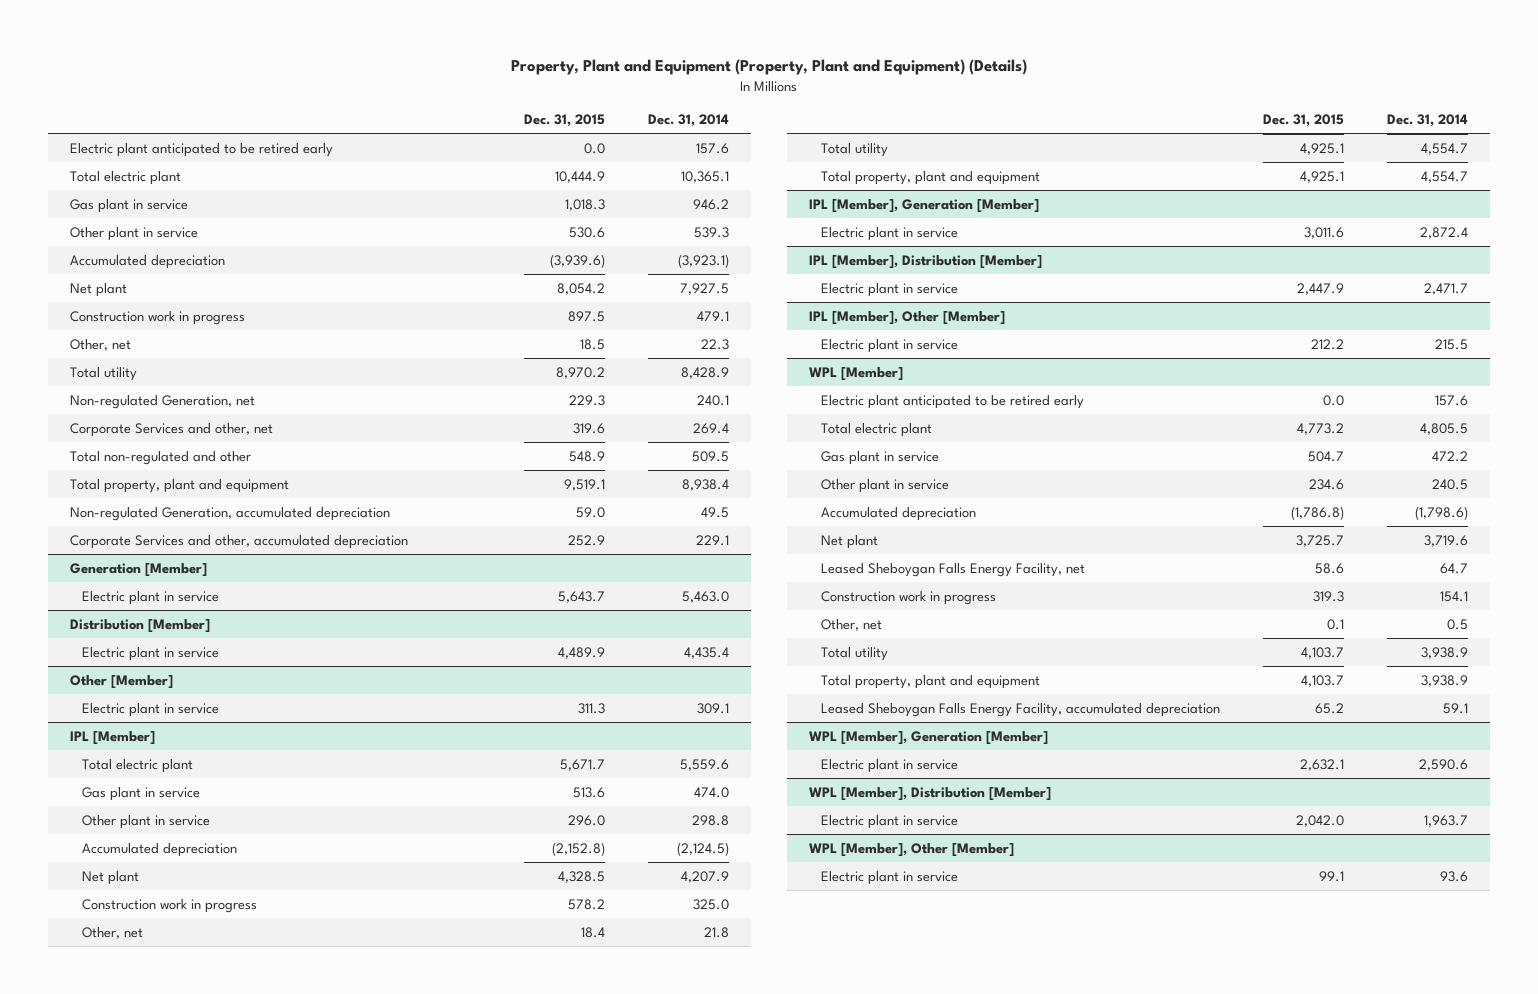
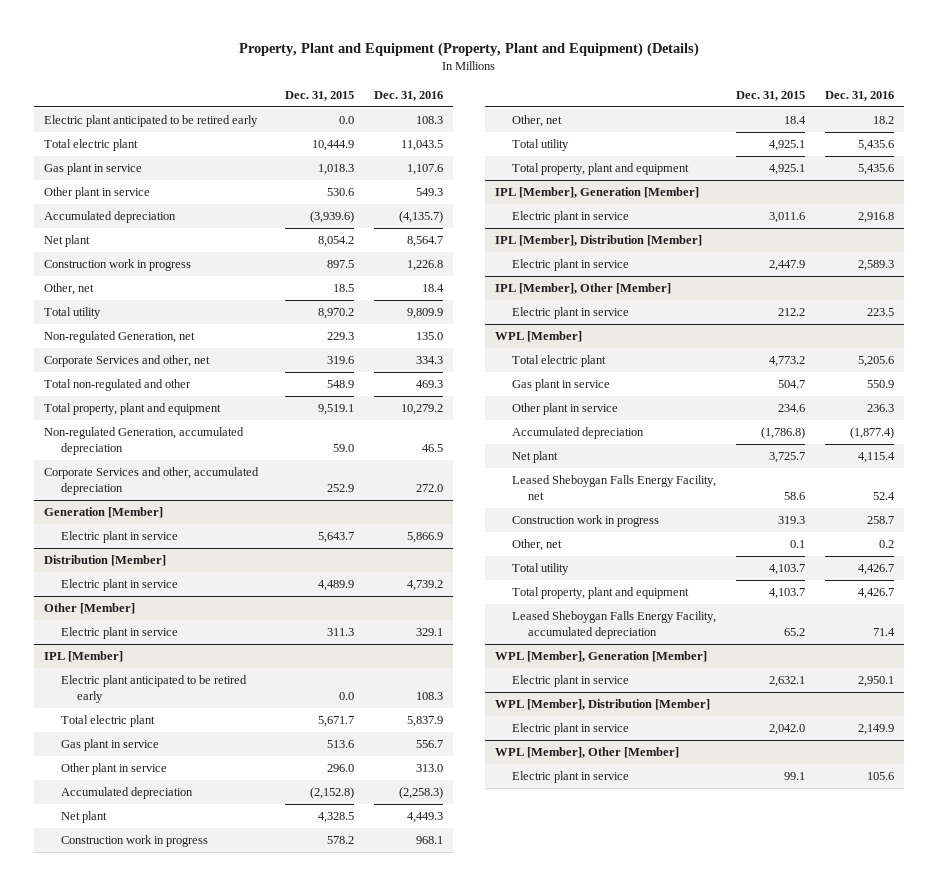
[648,113,730,127] Dec. 31, 2014 -> none
none -> [374,90,444,101] Dec. 31, 2016
none -> [60,675,247,704] Electric plant anticipated to be retired early
[820,394,1084,409] Electric plant anticipated to be retired early -> none

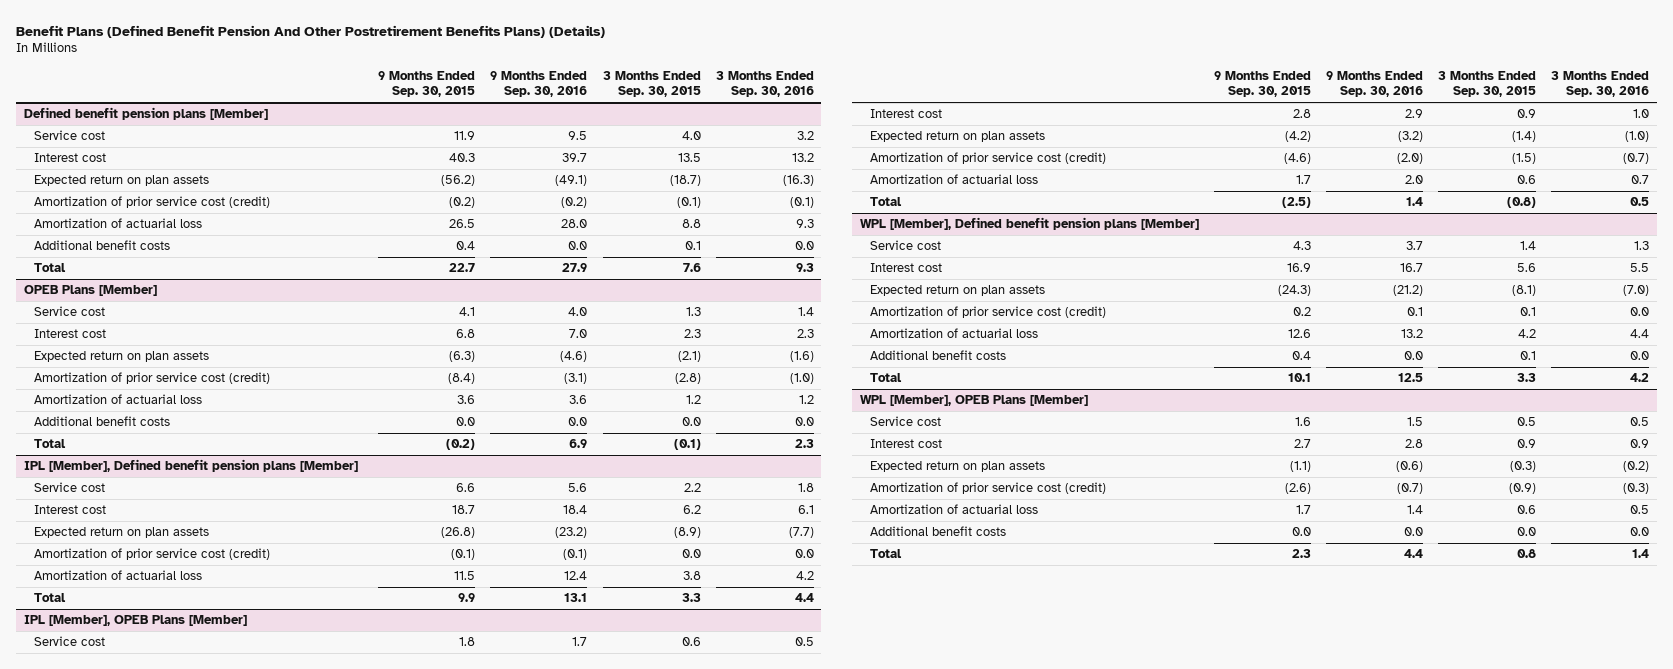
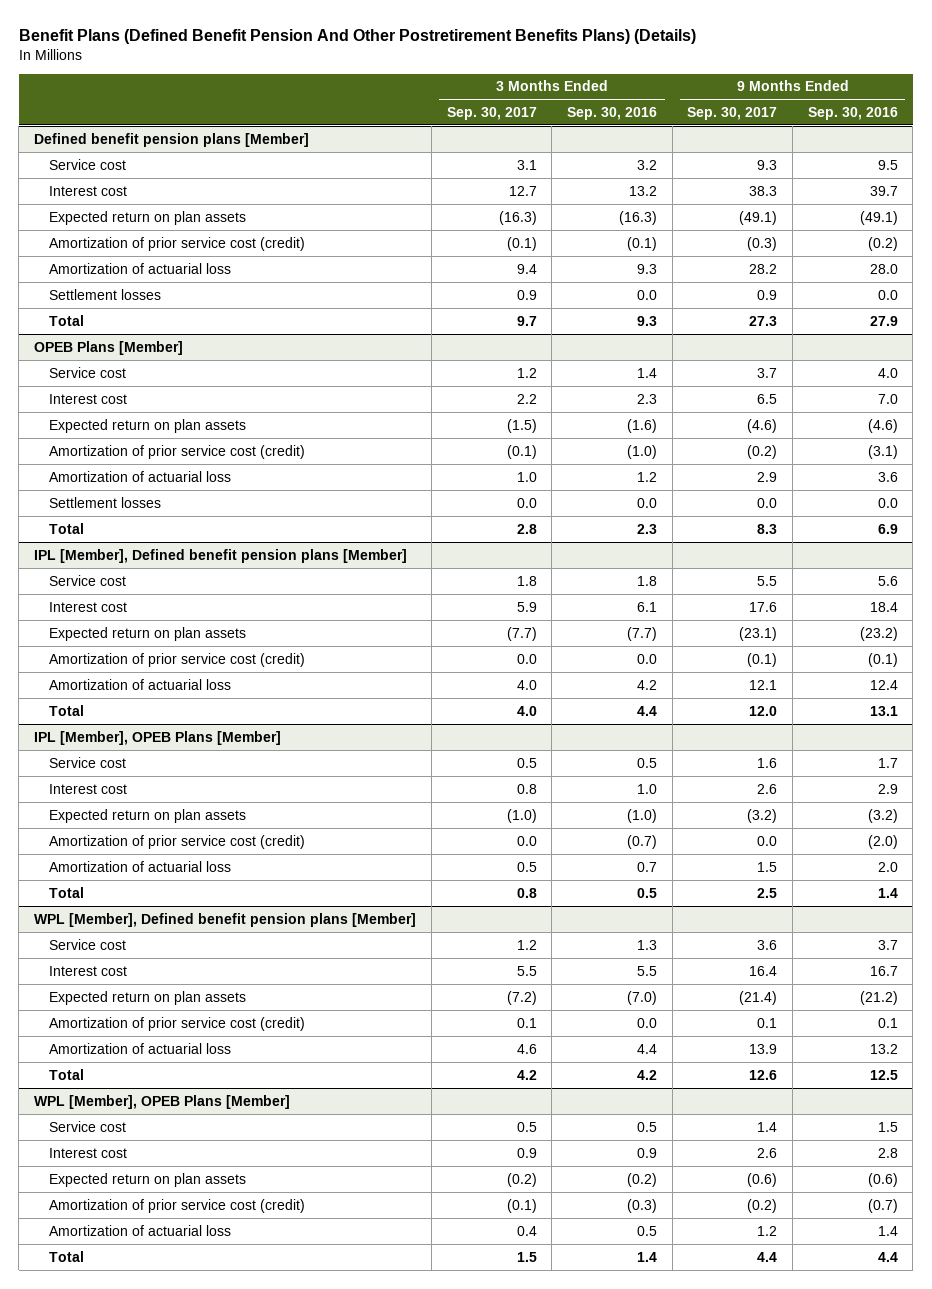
[378,70,476,98] 9 Months Ended Sep. 30, 2015 -> none
[602,70,701,98] 3 Months Ended Sep. 30, 2015 -> none
none -> [446,106,537,120] Sep. 30, 2017
none -> [687,106,778,120] Sep. 30, 2017
[34,240,171,251] Additional benefit costs -> none
none -> [48,288,161,300] Settlement losses
[34,416,171,427] Additional benefit costs -> none
none -> [48,496,161,508] Settlement losses
[869,350,1006,361] Additional benefit costs -> none
[869,526,1006,537] Additional benefit costs -> none

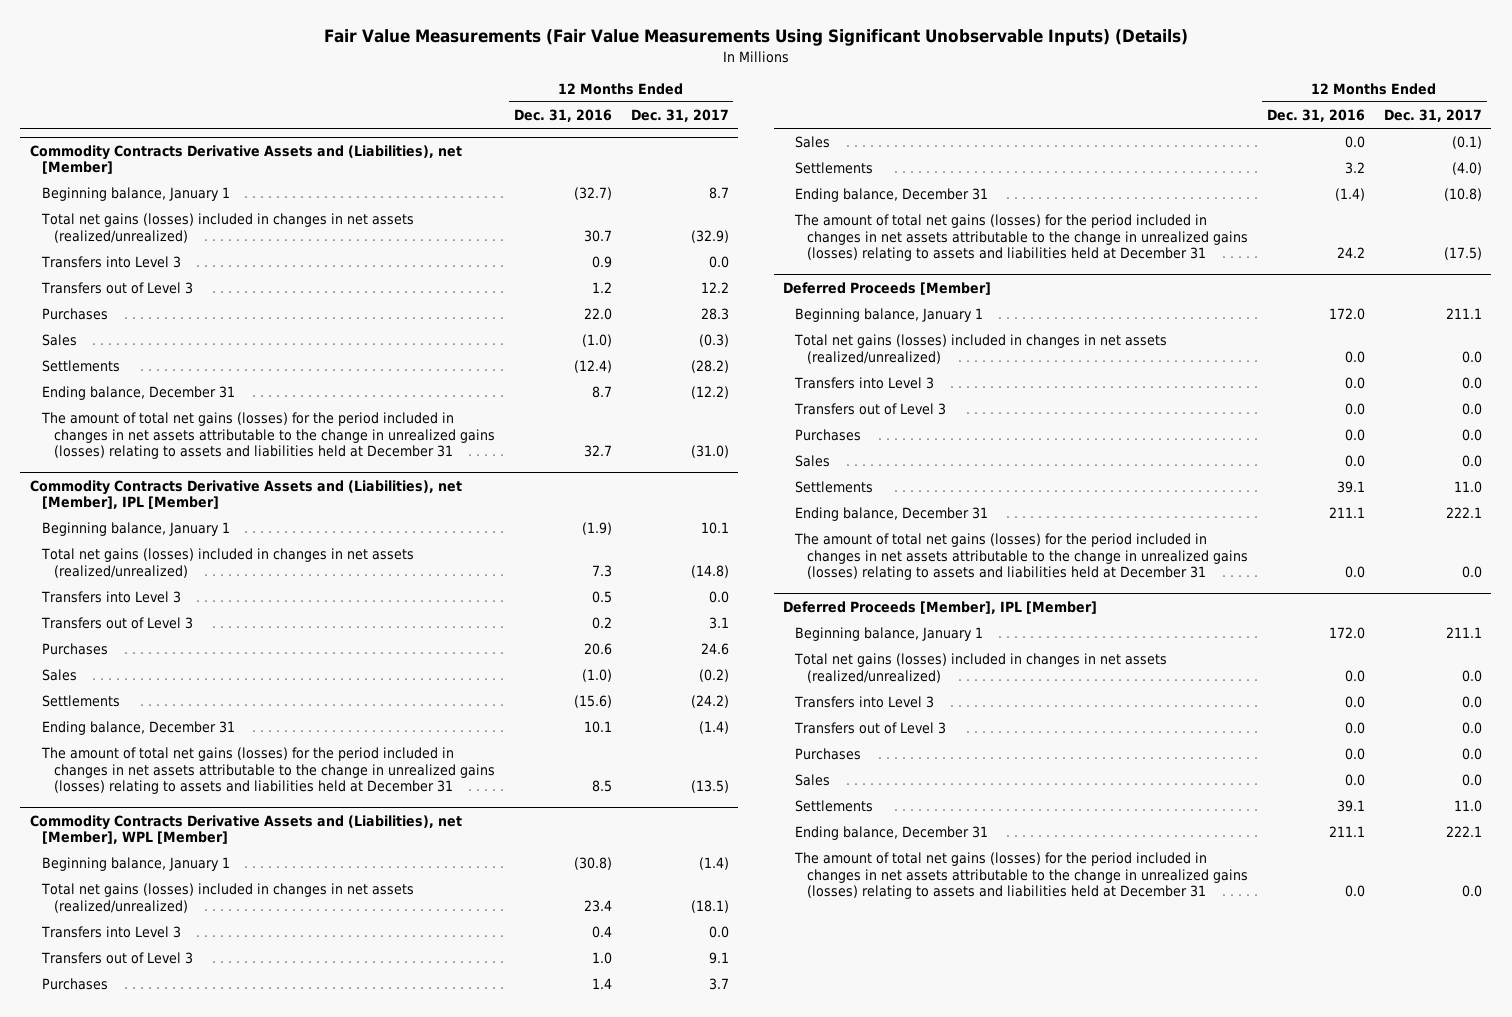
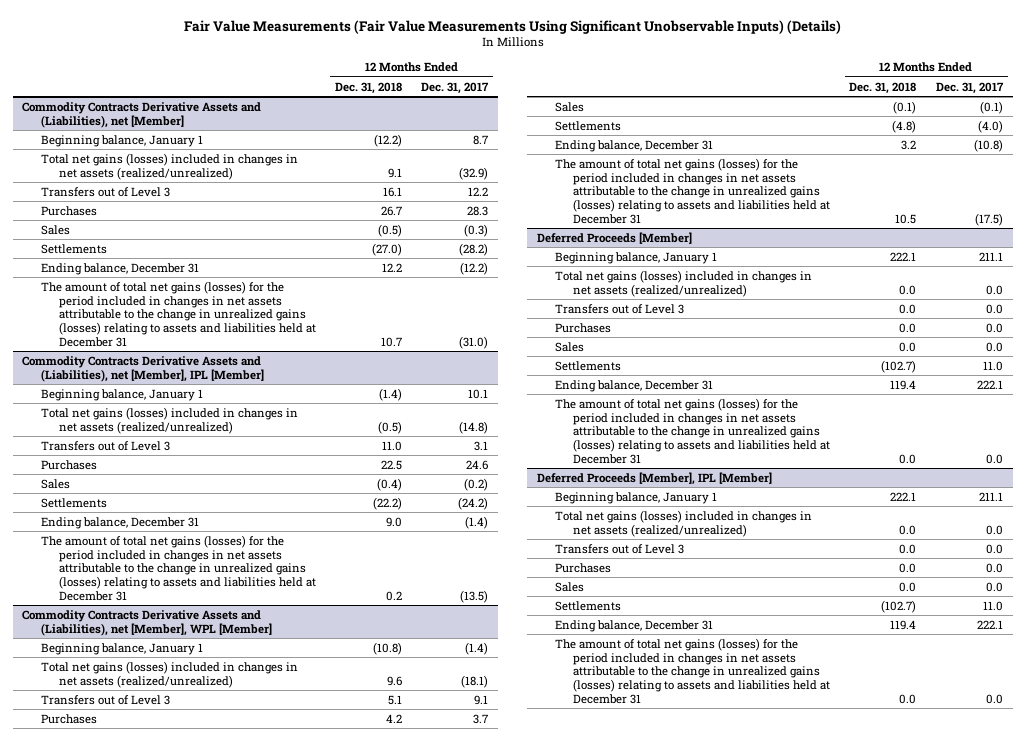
[513,109,612,123] Dec. 31, 2016 -> none
none -> [335,81,403,94] Dec. 31, 2018
[40,256,181,269] Transfers into Level 3 -> none
[40,591,181,604] Transfers into Level 3 -> none
[40,926,181,939] Transfers into Level 3 -> none
[794,377,935,390] Transfers into Level 3 -> none
[794,696,935,709] Transfers into Level 3 -> none

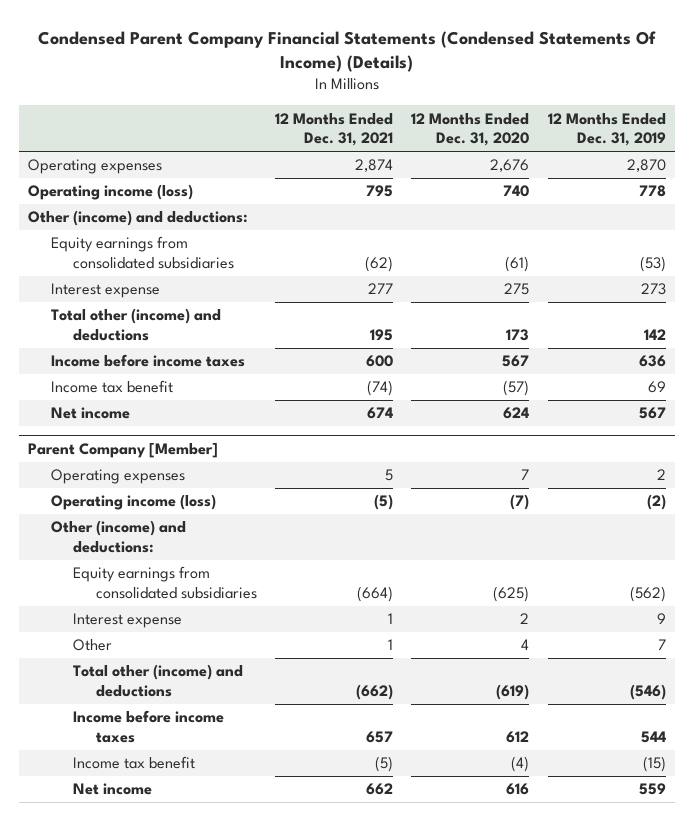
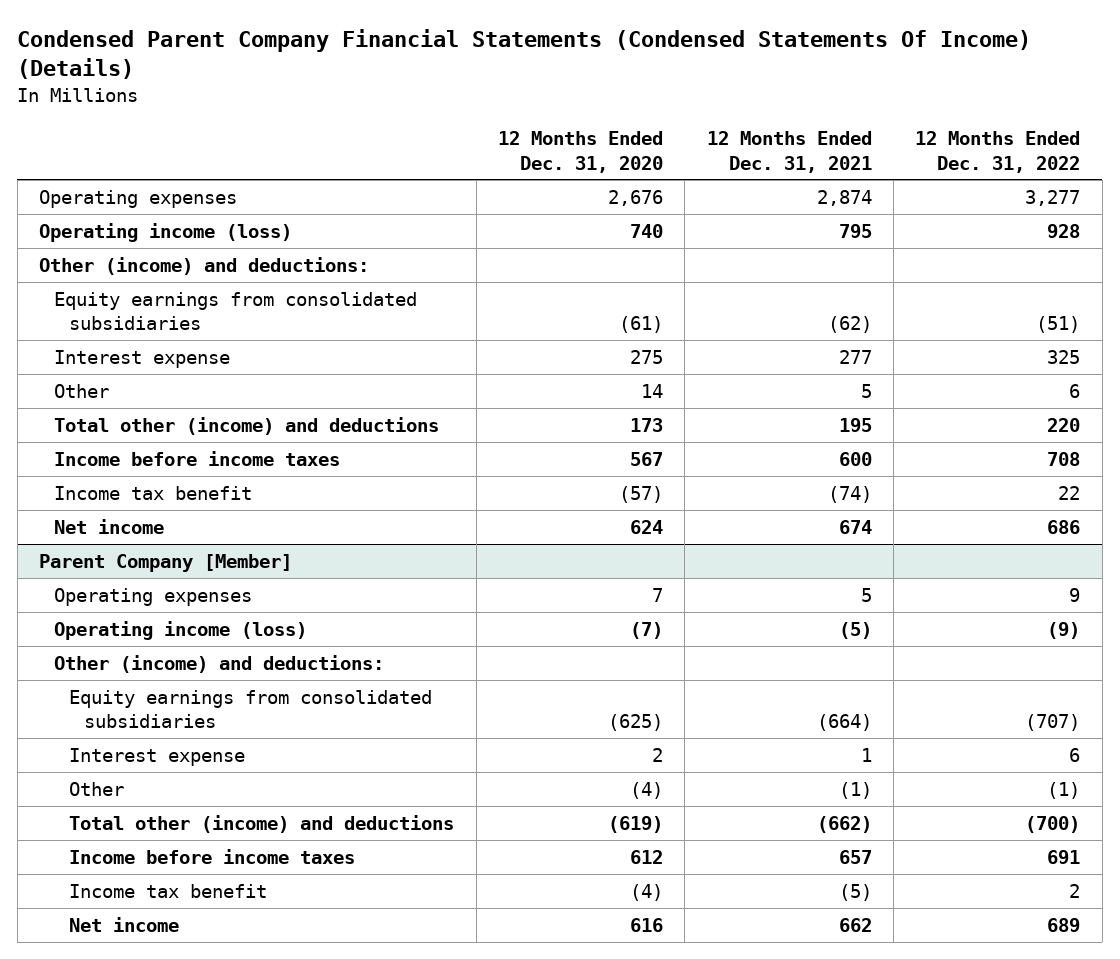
[547,112,666,147] 12 Months Ended Dec. 31, 2019 -> none
none -> [915,131,1081,173] 12 Months Ended Dec. 31, 2022
none -> [54,383,110,398] Other
[388,639,394,651] 1 -> [838,781,872,799] (1)
[521,639,530,651] 4 -> [630,781,664,799] (4)

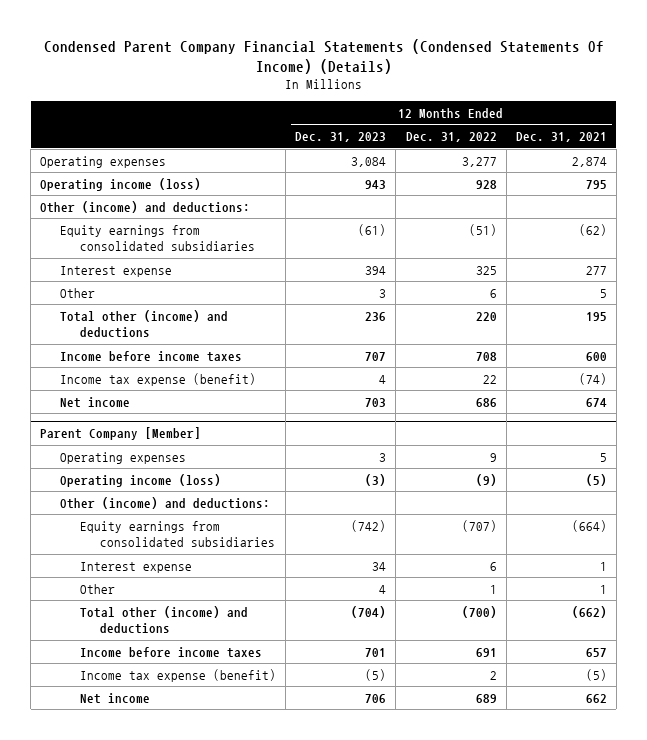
[498,131,664,173] 12 Months Ended Dec. 31, 2020 -> none
none -> [295,132,387,143] Dec. 31, 2023
[54,485,253,500] Income tax benefit -> [60,372,257,386] Income tax expense (benefit)
[838,781,872,799] (1) -> [599,584,607,594] 1
[1047,781,1081,799] (1) -> [489,584,497,594] 1
[69,883,268,898] Income tax benefit -> [80,668,277,682] Income tax expense (benefit)

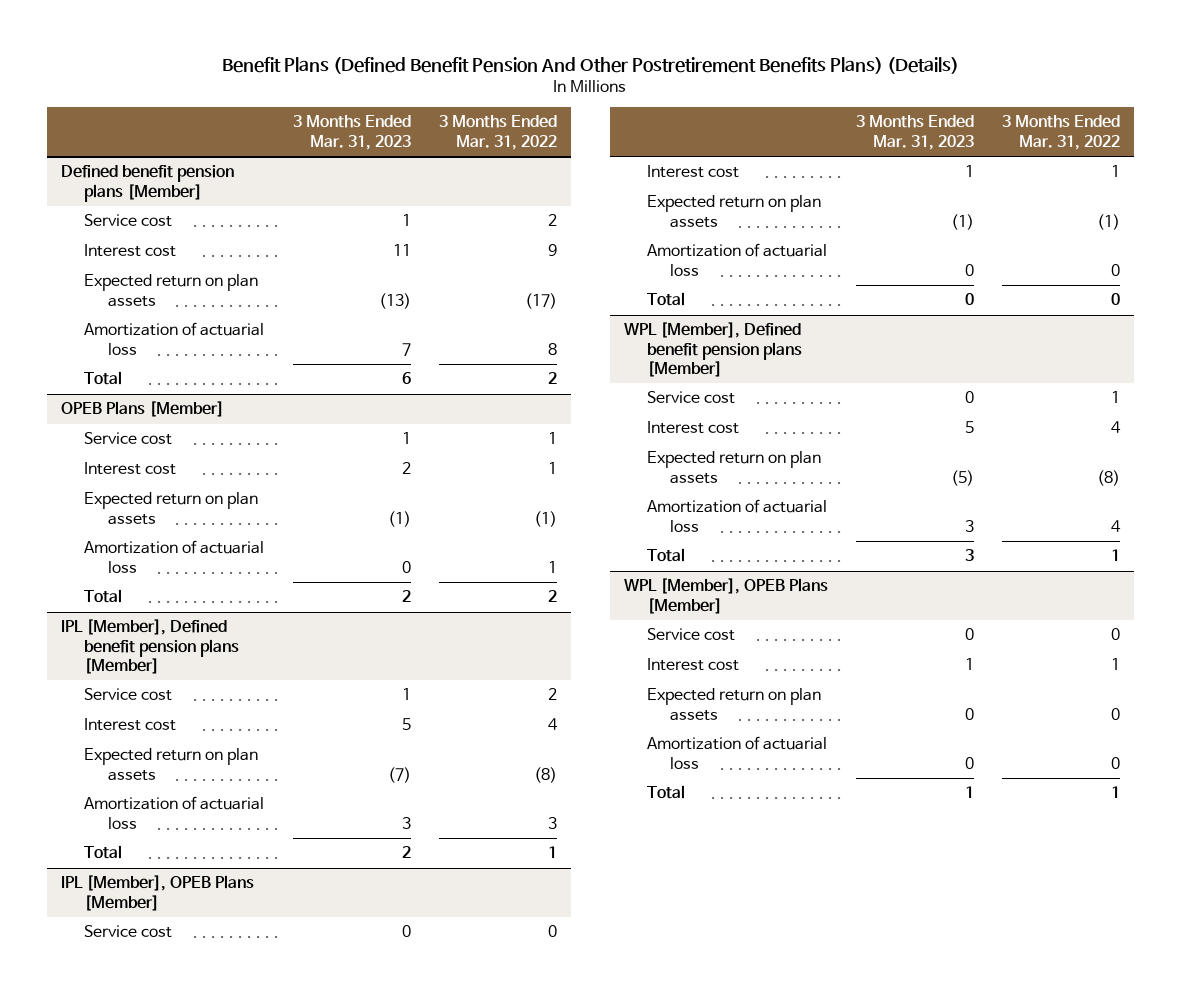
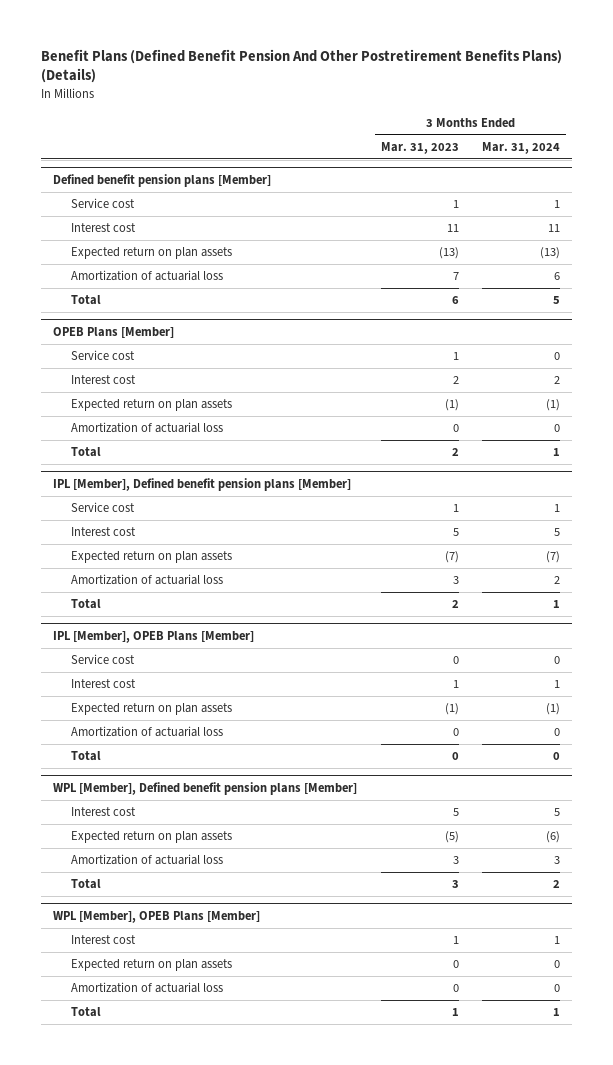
[439,115,558,150] 3 Months Ended Mar. 31, 2022 -> none
none -> [482,141,561,154] Mar. 31, 2024
[646,391,735,405] Service cost -> none
[646,628,735,642] Service cost -> none

